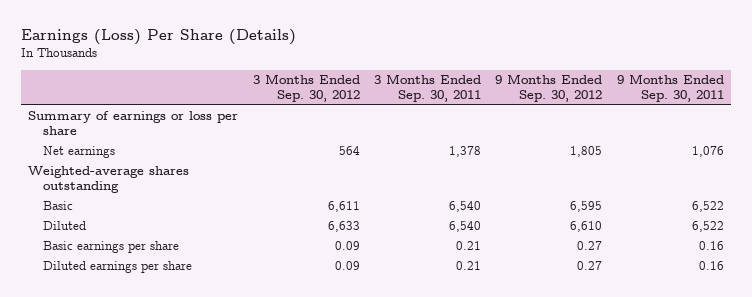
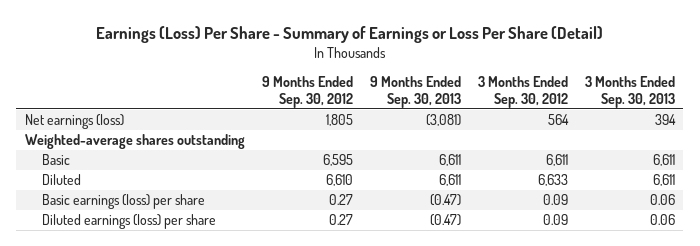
[20,29,296,46] Earnings (Loss) Per Share (Details) -> [95,25,603,43] Earnings (Loss) Per Share - Summary of Earnings or Loss Per Share (Detail)
[373,73,481,103] 3 Months Ended Sep. 30, 2011 -> none
[616,73,724,103] 9 Months Ended Sep. 30, 2011 -> none
none -> [369,76,461,108] 9 Months Ended Sep. 30, 2013
none -> [584,76,675,108] 3 Months Ended Sep. 30, 2013
[28,111,239,136] Summary of earnings or loss per share -> none
[42,146,115,159] Net earnings -> [24,114,124,130] Net earnings (loss)
[42,241,179,254] Basic earnings per share -> [41,194,205,210] Basic earnings (loss) per share
[42,261,192,274] Diluted earnings per share -> [41,214,216,230] Diluted earnings (loss) per share

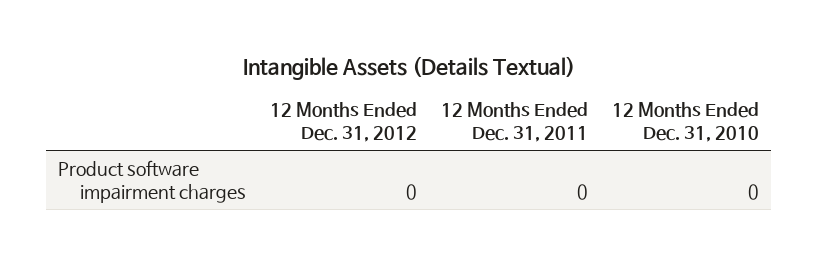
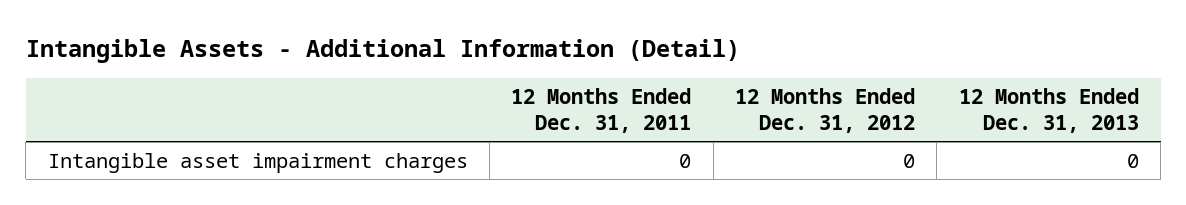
[242,56,575,81] Intangible Assets (Details Textual) -> [25,39,740,64] Intangible Assets - Additional Information (Detail)
[612,102,760,143] 12 Months Ended Dec. 31, 2010 -> none
none -> [958,87,1139,133] 12 Months Ended Dec. 31, 2013
[58,159,247,203] Product software impairment charges -> [47,153,468,174] Intangible asset impairment charges

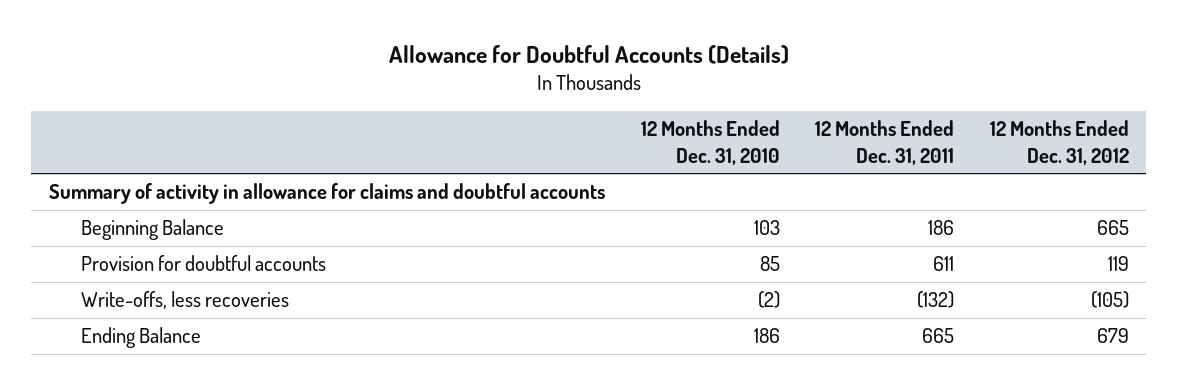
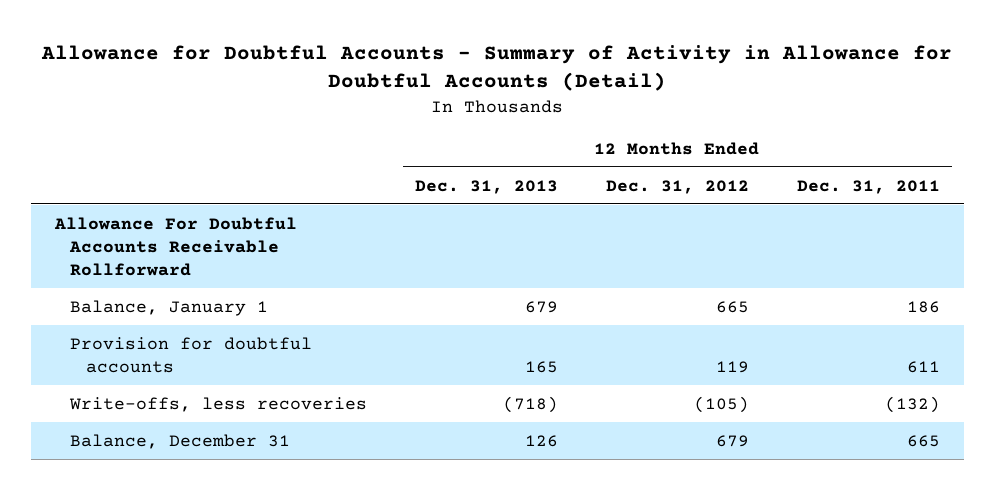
[388,44,789,64] Allowance for Doubtful Accounts (Details) -> [41,45,953,92] Allowance for Doubtful Accounts - Summary of Activity in Allowance for Doubtful Accounts (Detail)
[640,120,780,165] 12 Months Ended Dec. 31, 2010 -> none
none -> [415,179,559,194] Dec. 31, 2013
[49,183,606,205] Summary of activity in allowance for claims and doubtful accounts -> [53,216,297,276] Allowance For Doubtful Accounts Receivable Rollforward
[81,219,225,241] Beginning Balance -> [70,299,269,316] Balance, January 1
[81,327,202,349] Ending Balance -> [70,433,291,449] Balance, December 31

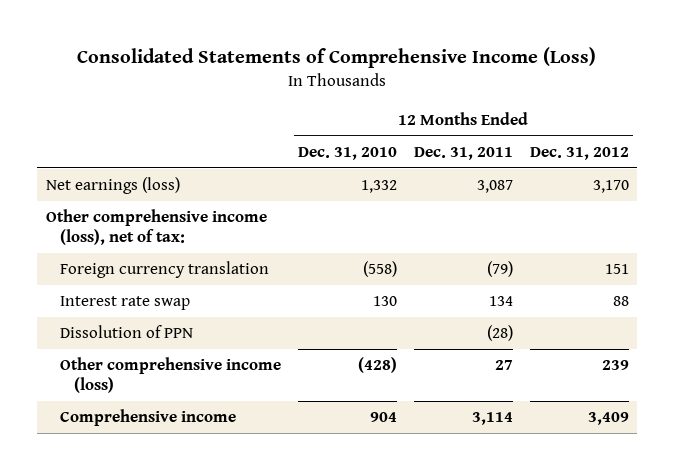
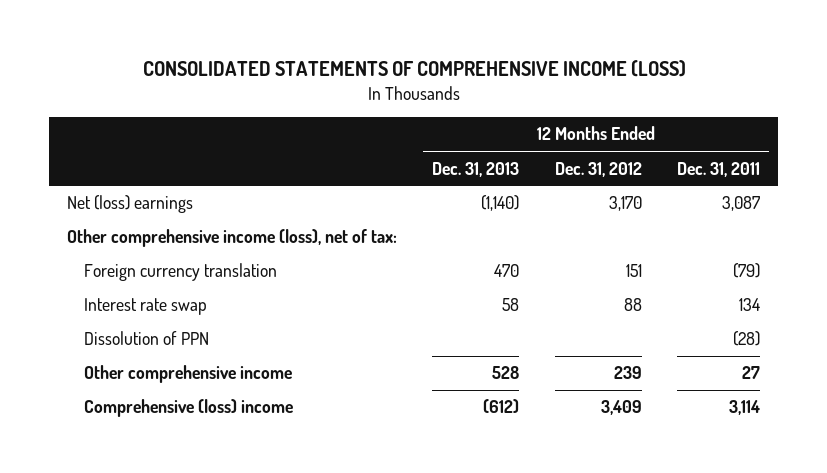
[77,47,597,69] Consolidated Statements of Comprehensive Income (Loss) -> [142,60,686,78] CONSOLIDATED STATEMENTS OF COMPREHENSIVE INCOME (LOSS)
[297,146,397,160] Dec. 31, 2010 -> none
none -> [432,161,520,177] Dec. 31, 2013
[45,177,180,195] Net earnings (loss) -> [66,195,193,214] Net (loss) earnings
[59,357,281,394] Other comprehensive income (loss) -> [84,365,293,384] Other comprehensive income
[59,409,236,427] Comprehensive income -> [84,399,294,418] Comprehensive (loss) income

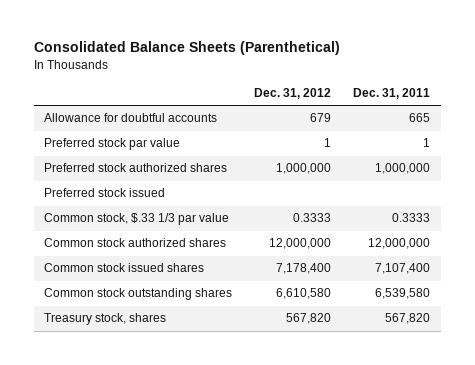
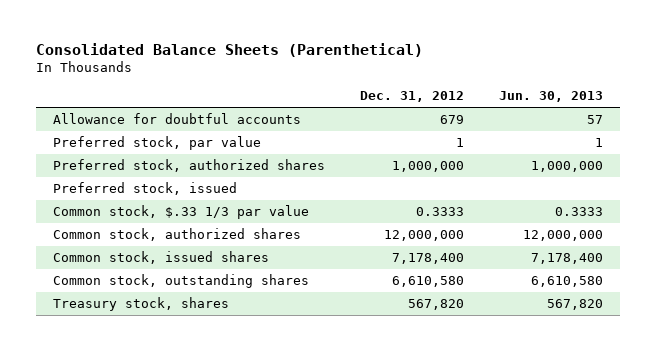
[353,88,431,100] Dec. 31, 2011 -> none
none -> [498,91,603,103] Jun. 30, 2013
[44,138,181,151] Preferred stock par value -> [53,135,262,150] Preferred stock, par value
[44,163,228,173] Preferred stock authorized shares -> [53,158,326,172] Preferred stock, authorized shares
[44,188,166,198] Preferred stock issued -> [53,181,238,195] Preferred stock, issued
[44,238,227,248] Common stock authorized shares -> [53,227,302,241] Common stock, authorized shares
[44,263,205,273] Common stock issued shares -> [53,250,270,264] Common stock, issued shares
[44,288,233,301] Common stock outstanding shares -> [53,273,310,288] Common stock, outstanding shares

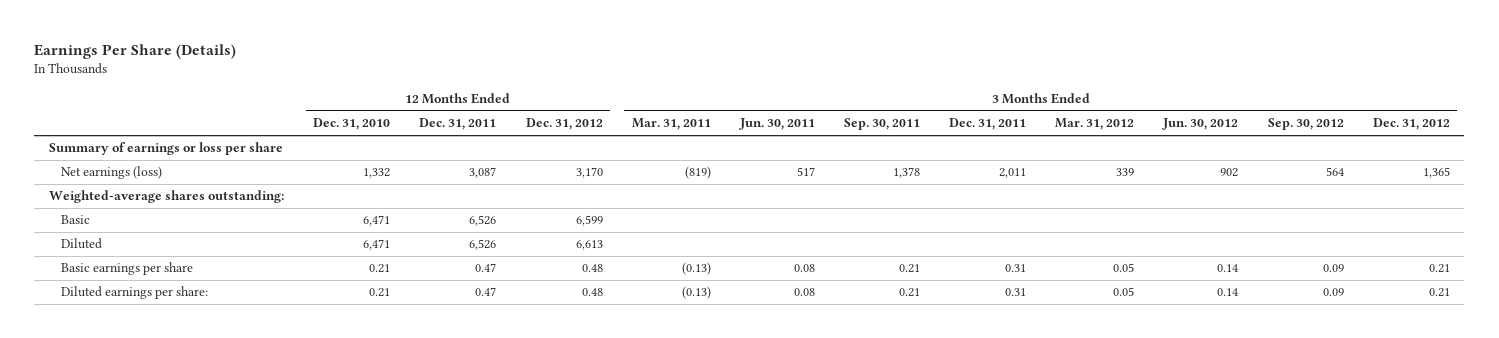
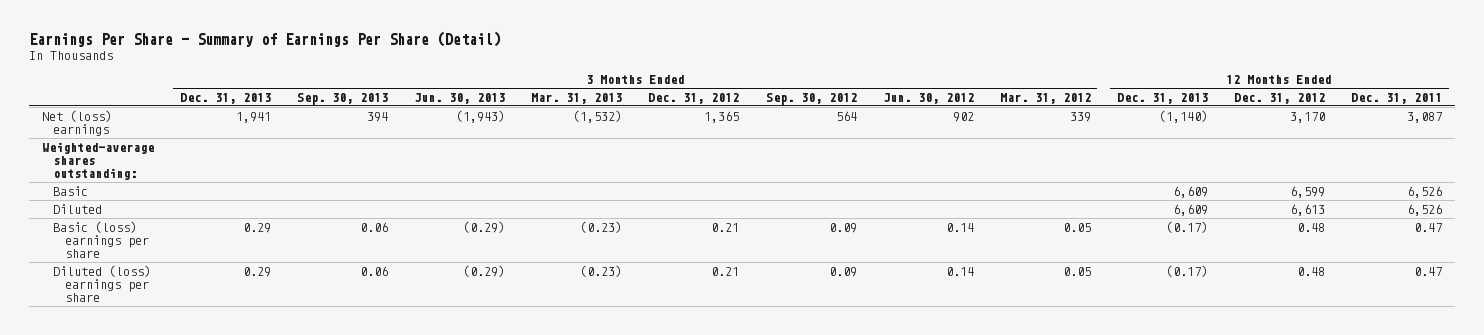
[34,44,237,60] Earnings Per Share (Details) -> [28,31,501,48] Earnings Per Share - Summary of Earnings Per Share (Detail)
[313,118,391,131] Dec. 31, 2010 -> none
[631,118,711,131] Mar. 31, 2011 -> none
[738,118,815,131] Jun. 30, 2011 -> none
[843,118,920,131] Sep. 30, 2011 -> none
[949,118,1027,131] Dec. 31, 2011 -> none
none -> [180,92,272,104] Dec. 31, 2013
none -> [297,92,389,105] Sep. 30, 2013
none -> [414,92,506,104] Jun. 30, 2013
none -> [531,92,623,104] Mar. 31, 2013
none -> [1116,92,1208,104] Dec. 31, 2013
[49,142,284,156] Summary of earnings or loss per share -> none
[60,166,162,180] Net earnings (loss) -> [41,109,112,136] Net (loss) earnings
[60,262,193,276] Basic earnings per share -> [53,220,149,259] Basic (loss) earnings per share
[60,286,208,300] Diluted earnings per share: -> [53,264,152,303] Diluted (loss) earnings per share

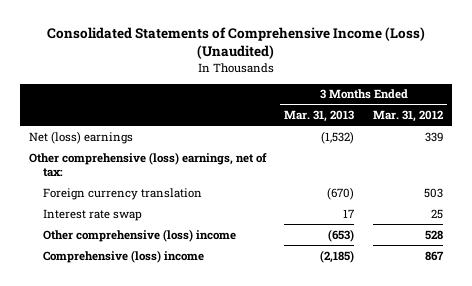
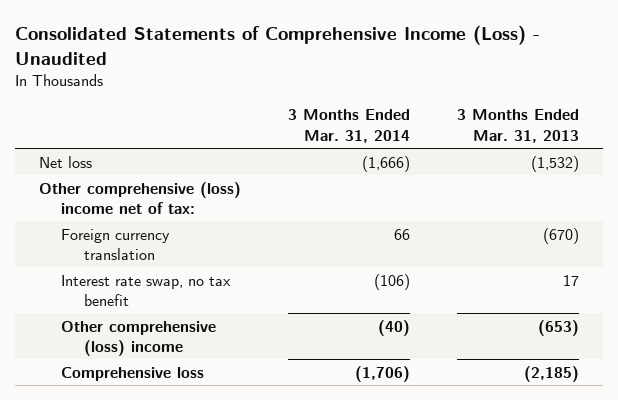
[46,26,425,60] Consolidated Statements of Comprehensive Income (Loss) (Unaudited) -> [15,24,541,65] Consolidated Statements of Comprehensive Income (Loss) - Unaudited
[372,110,443,123] Mar. 31, 2012 -> none
none -> [287,109,410,143] 3 Months Ended Mar. 31, 2014
[28,130,133,144] Net (loss) earnings -> [38,155,92,168] Net loss
[28,151,267,177] Other comprehensive (loss) earnings, net of tax: -> [38,181,241,214] Other comprehensive (loss) income net of tax:
[43,208,143,221] Interest rate swap -> [61,274,232,306] Interest rate swap, no tax benefit
[43,249,205,263] Comprehensive (loss) income -> [61,366,205,381] Comprehensive loss

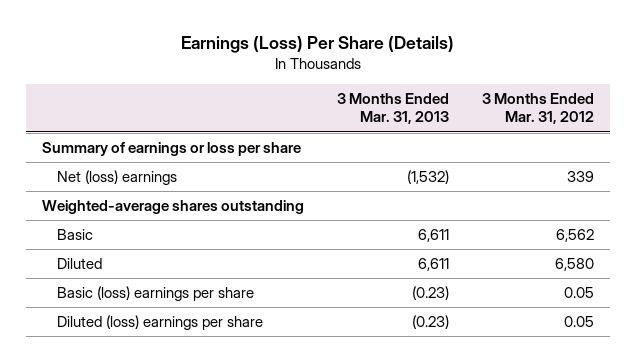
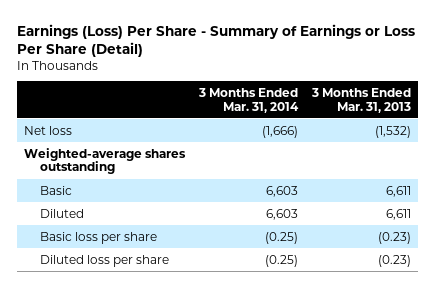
[180,35,454,53] Earnings (Loss) Per Share (Details) -> [17,23,416,57] Earnings (Loss) Per Share - Summary of Earnings or Loss Per Share (Detail)
[481,93,594,125] 3 Months Ended Mar. 31, 2012 -> none
none -> [198,87,300,113] 3 Months Ended Mar. 31, 2014
[41,142,301,157] Summary of earnings or loss per share -> none
[57,170,178,186] Net (loss) earnings -> [24,125,73,135] Net loss
[57,286,255,302] Basic (loss) earnings per share -> [40,231,158,244] Basic loss per share
[57,315,264,331] Diluted (loss) earnings per share -> [40,254,170,267] Diluted loss per share

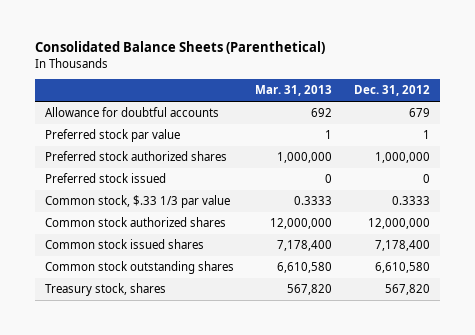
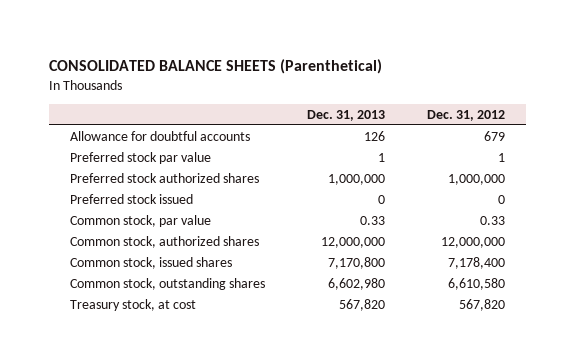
[34,41,325,55] Consolidated Balance Sheets (Parenthetical) -> [49,59,383,75] CONSOLIDATED BALANCE SHEETS (Parenthetical)
[255,85,333,97] Mar. 31, 2013 -> none
none -> [306,110,385,122] Dec. 31, 2013
[45,195,231,209] Common stock, $.33 1/3 par value -> [70,214,212,227] Common stock, par value
[391,196,430,206] 0.3333 -> [479,215,505,225] 0.33
[45,217,227,228] Common stock authorized shares -> [70,235,260,248] Common stock, authorized shares
[45,239,205,250] Common stock issued shares -> [70,256,233,269] Common stock, issued shares
[45,261,235,275] Common stock outstanding shares -> [70,277,266,290] Common stock, outstanding shares
[45,283,167,297] Treasury stock, shares -> [70,298,197,311] Treasury stock, at cost

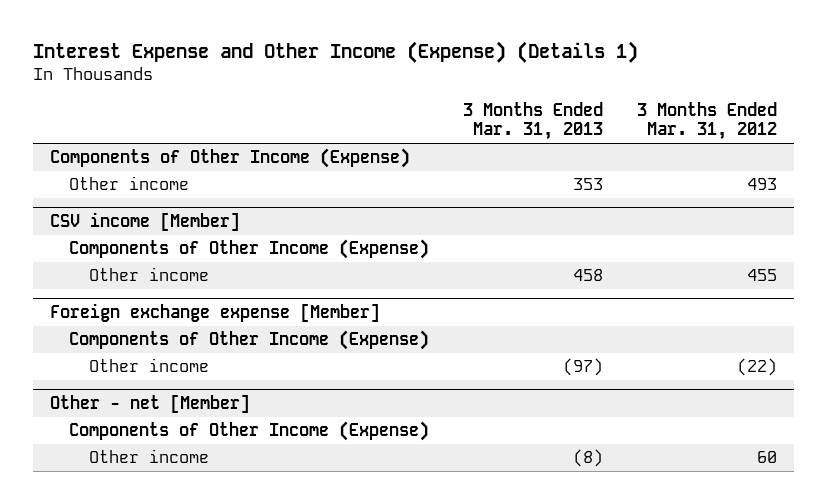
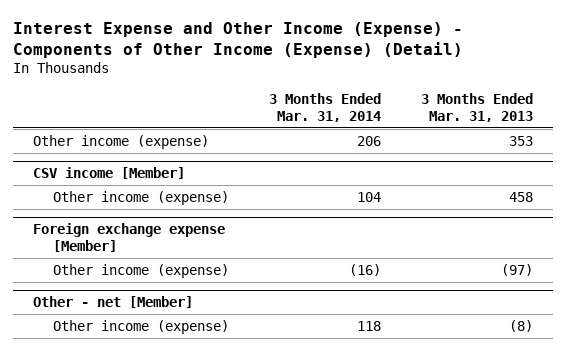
[32,40,638,63] Interest Expense and Other Income (Expense) (Details 1) -> [13,22,464,59] Interest Expense and Other Income (Expense) - Components of Other Income (Expense) (Detail)
[637,101,778,141] 3 Months Ended Mar. 31, 2012 -> none
none -> [268,92,381,122] 3 Months Ended Mar. 31, 2014
[49,148,410,169] Components of Other Income (Expense) -> none
[69,176,190,191] Other income -> [33,134,210,149] Other income (expense)
[69,239,430,260] Components of Other Income (Expense) -> none
[89,267,210,282] Other income -> [52,190,229,205] Other income (expense)
[69,330,430,351] Components of Other Income (Expense) -> none
[89,358,210,373] Other income -> [52,263,229,278] Other income (expense)
[69,421,430,442] Components of Other Income (Expense) -> none
[89,449,210,464] Other income -> [52,319,229,334] Other income (expense)

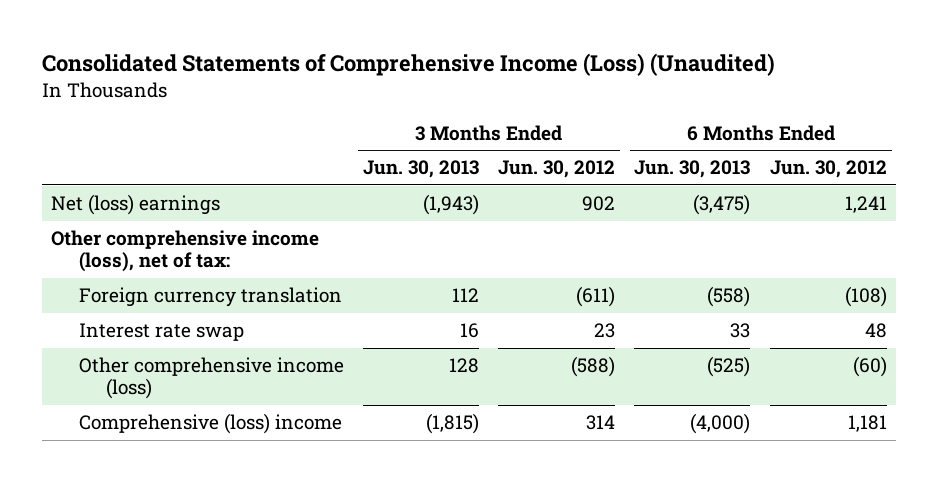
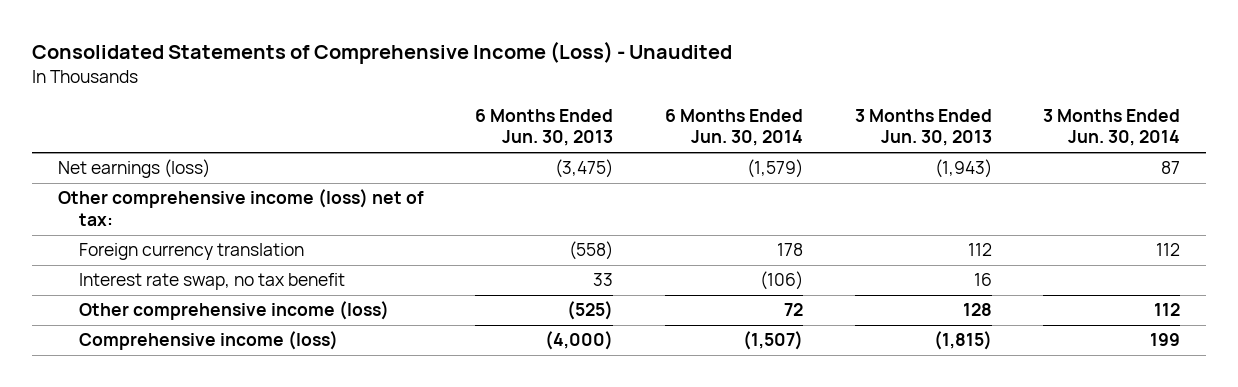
[41,53,775,77] Consolidated Statements of Comprehensive Income (Loss) (Unaudited) -> [32,41,733,65] Consolidated Statements of Comprehensive Income (Loss) - Unaudited
[498,160,616,179] Jun. 30, 2012 -> none
[769,160,887,179] Jun. 30, 2012 -> none
none -> [665,108,804,147] 6 Months Ended Jun. 30, 2014
none -> [1043,108,1181,147] 3 Months Ended Jun. 30, 2014
[51,194,221,216] Net (loss) earnings -> [57,159,210,179] Net earnings (loss)
[51,230,320,273] Other comprehensive income (loss), net of tax: -> [57,189,424,226] Other comprehensive income (loss) net of tax:
[78,323,244,342] Interest rate swap -> [78,273,345,291] Interest rate swap, no tax benefit
[78,413,342,435] Comprehensive (loss) income -> [78,331,338,351] Comprehensive income (loss)

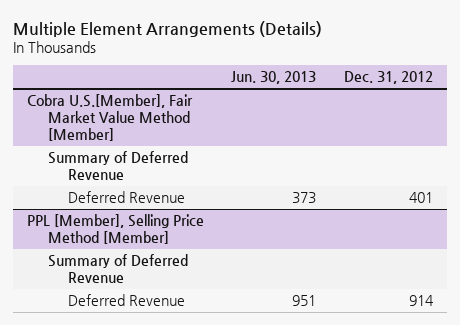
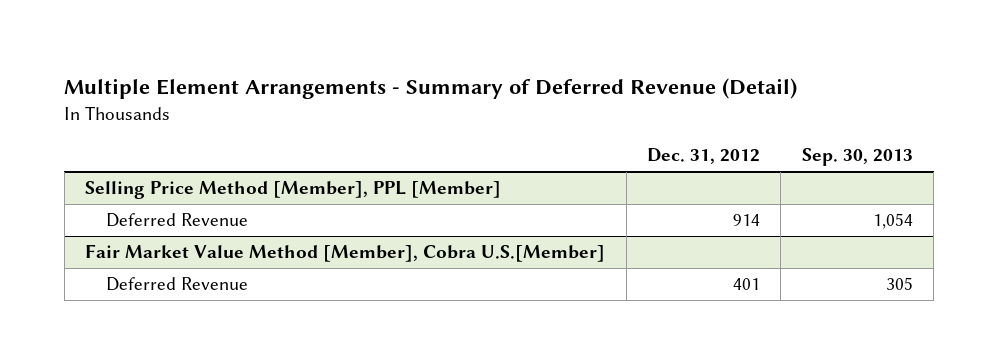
[13,20,323,37] Multiple Element Arrangements (Details) -> [64,78,798,100] Multiple Element Arrangements - Summary of Deferred Revenue (Detail)
[231,71,317,85] Jun. 30, 2013 -> none
none -> [801,148,913,167] Sep. 30, 2013
[26,94,193,142] Cobra U.S.[Member], Fair Market Value Method [Member] -> none
[47,151,188,181] Summary of Deferred Revenue -> none
[68,191,186,204] Deferred Revenue -> none
[47,254,188,284] Summary of Deferred Revenue -> none
[26,214,204,245] PPL [Member], Selling Price Method [Member] -> [85,181,502,200] Selling Price Method [Member], PPL [Member]
none -> [85,244,606,263] Fair Market Value Method [Member], Cobra U.S.[Member]
none -> [105,277,248,292] Deferred Revenue

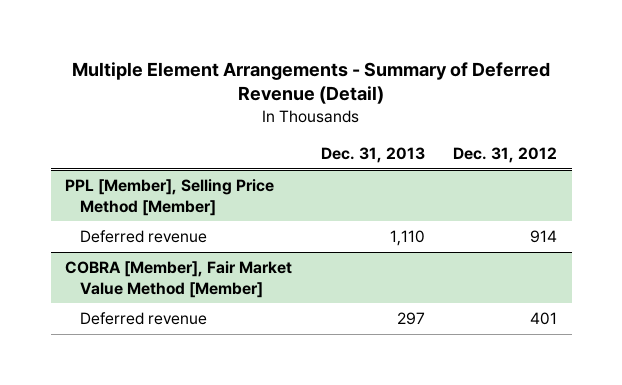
[801,148,913,167] Sep. 30, 2013 -> none
none -> [320,147,425,164] Dec. 31, 2013
[85,181,502,200] Selling Price Method [Member], PPL [Member] -> [64,179,274,216] PPL [Member], Selling Price Method [Member]
[105,213,248,228] Deferred Revenue -> [80,230,208,244] Deferred revenue
[85,244,606,263] Fair Market Value Method [Member], Cobra U.S.[Member] -> [64,261,292,298] COBRA [Member], Fair Market Value Method [Member]
[105,277,248,292] Deferred Revenue -> [80,312,208,326] Deferred revenue

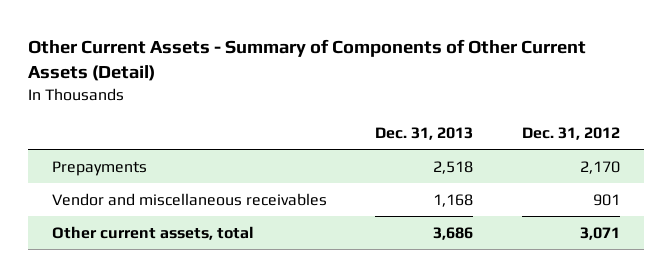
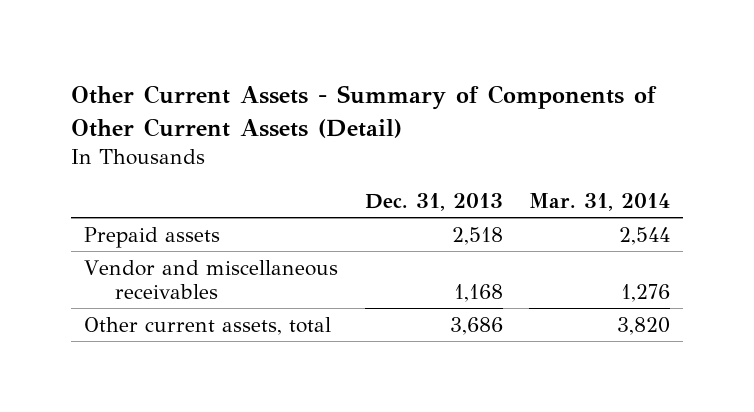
[521,126,620,140] Dec. 31, 2012 -> none
none -> [529,193,671,212] Mar. 31, 2014
[51,160,147,176] Prepayments -> [84,226,221,248] Prepaid assets

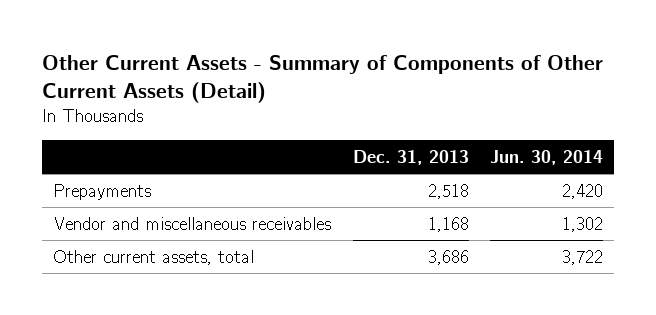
[529,193,671,212] Mar. 31, 2014 -> none
none -> [490,149,604,165] Jun. 30, 2014
[84,226,221,248] Prepaid assets -> [53,183,152,200] Prepayments

